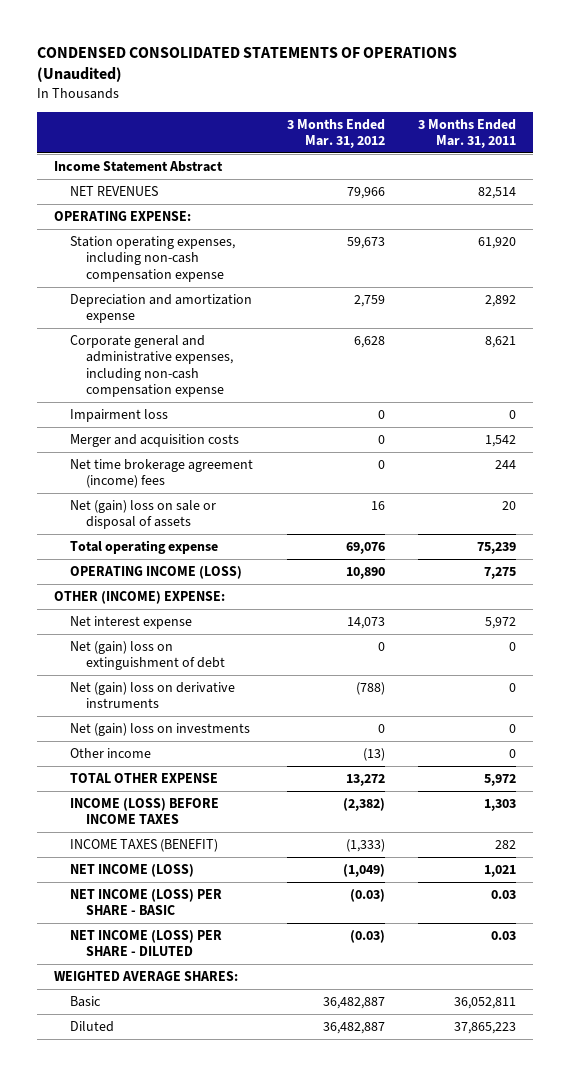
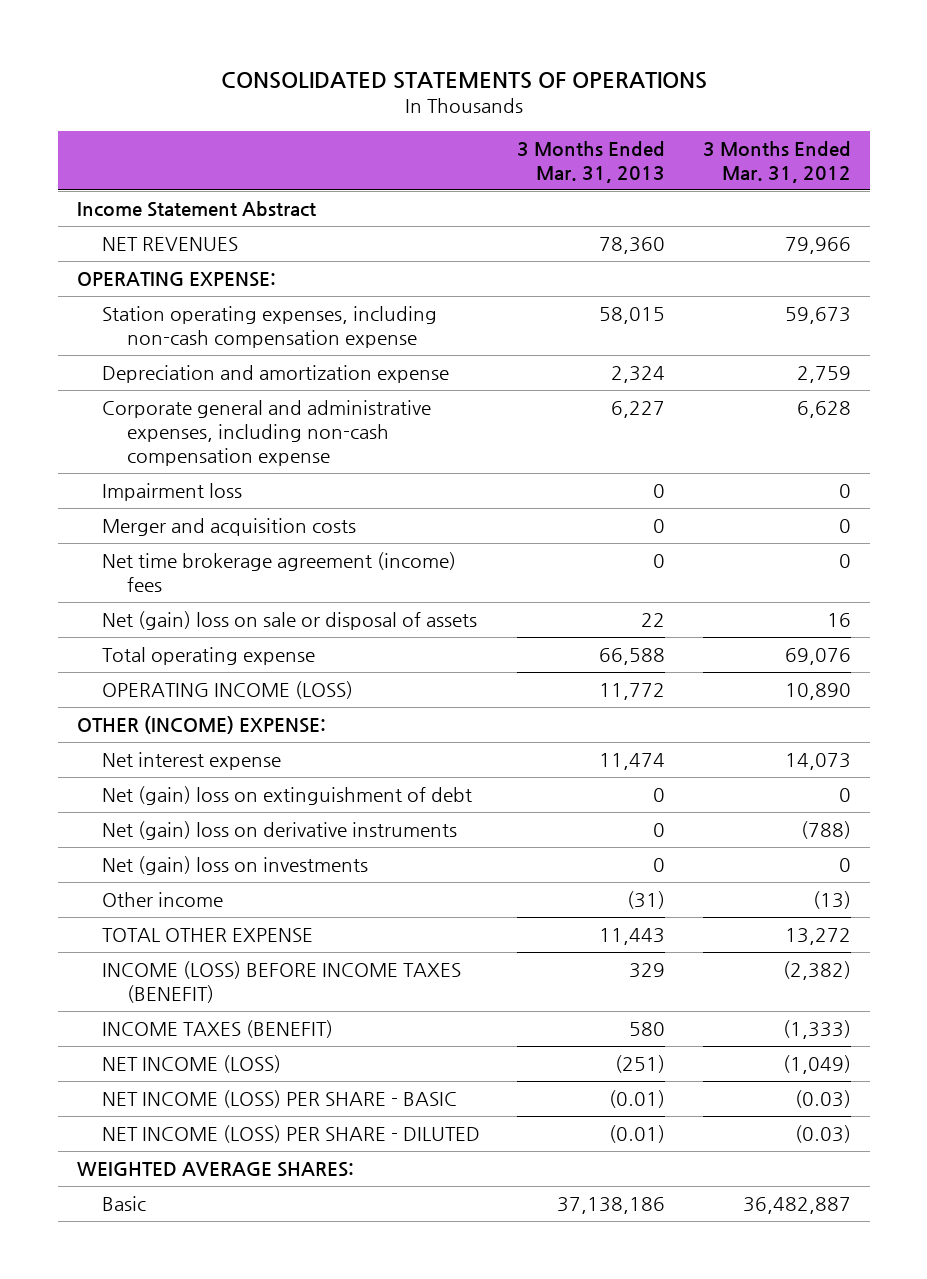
[36,47,457,83] CONDENSED CONSOLIDATED STATEMENTS OF OPERATIONS (Unaudited) -> [220,71,707,89] CONSOLIDATED STATEMENTS OF OPERATIONS
[418,118,517,149] 3 Months Ended Mar. 31, 2011 -> none
none -> [517,140,666,183] 3 Months Ended Mar. 31, 2013
[69,797,219,825] INCOME (LOSS) BEFORE INCOME TAXES -> [101,961,461,1004] INCOME (LOSS) BEFORE INCOME TAXES (BENEFIT)
[69,1020,114,1032] Diluted -> none

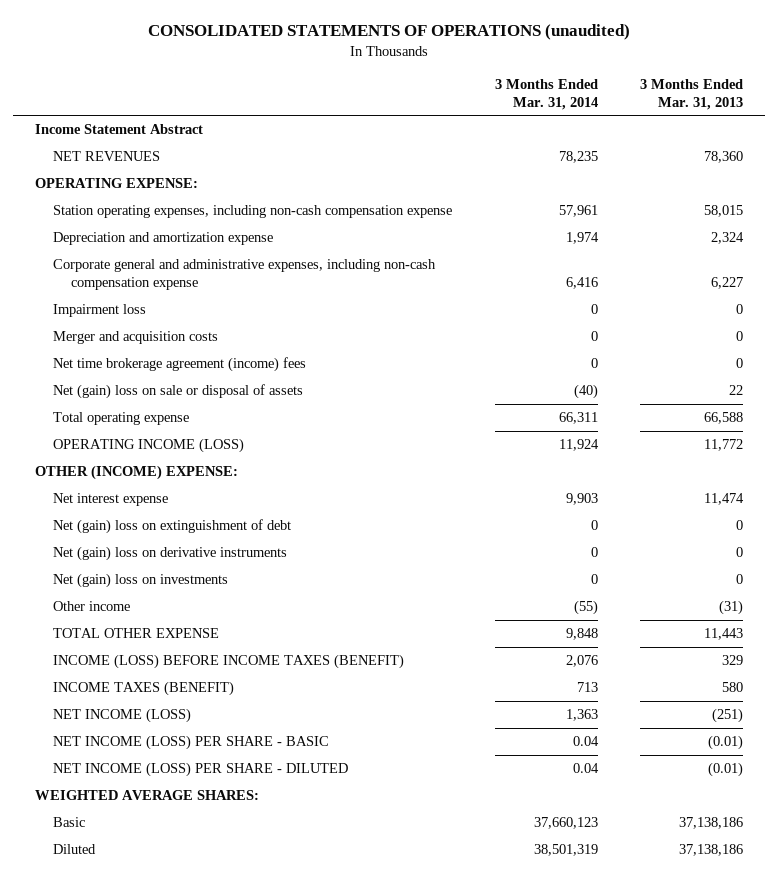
[220,71,707,89] CONSOLIDATED STATEMENTS OF OPERATIONS -> [148,24,631,41] CONSOLIDATED STATEMENTS OF OPERATIONS (unaudited)
[702,140,851,183] 3 Months Ended Mar. 31, 2012 -> none
none -> [494,78,598,110] 3 Months Ended Mar. 31, 2014
none -> [52,844,96,855] Diluted

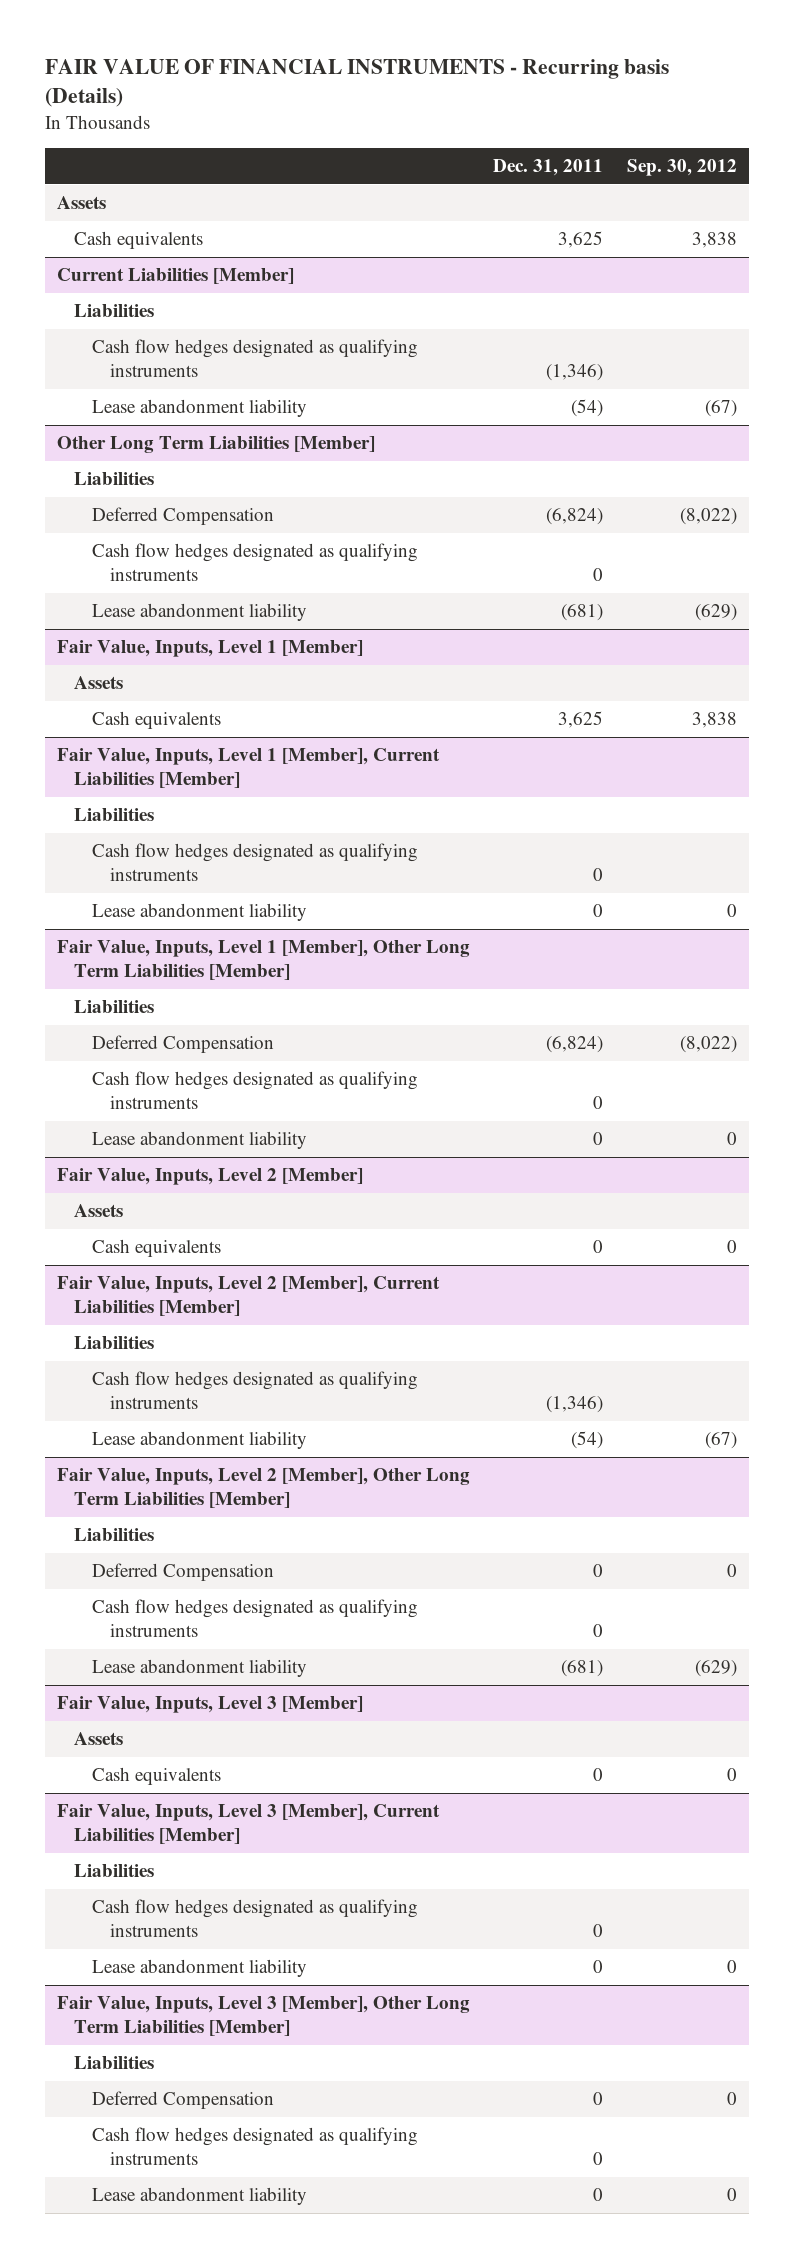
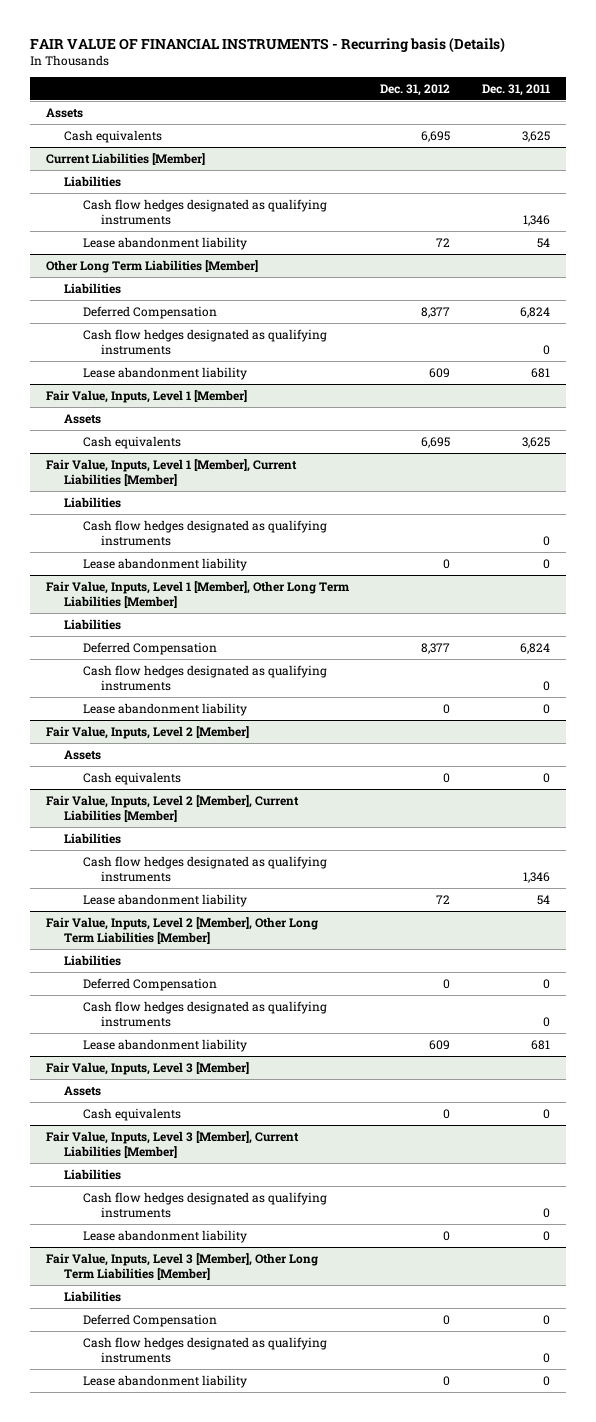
[626,158,737,176] Sep. 30, 2012 -> none
none -> [380,83,451,96] Dec. 31, 2012
[546,363,604,381] (1,346) -> [522,214,550,226] 1,346
[571,399,604,418] (54) -> [536,237,550,248] 54
[546,508,604,526] (6,824) -> [519,306,550,318] 6,824
[561,604,604,622] (681) -> [530,367,550,378] 681
[546,1036,604,1054] (6,824) -> [519,642,550,654] 6,824
[546,1395,604,1413] (1,346) -> [522,871,550,883] 1,346
[571,1431,604,1450] (54) -> [536,894,550,905] 54
[561,1660,604,1678] (681) -> [530,1039,550,1050] 681

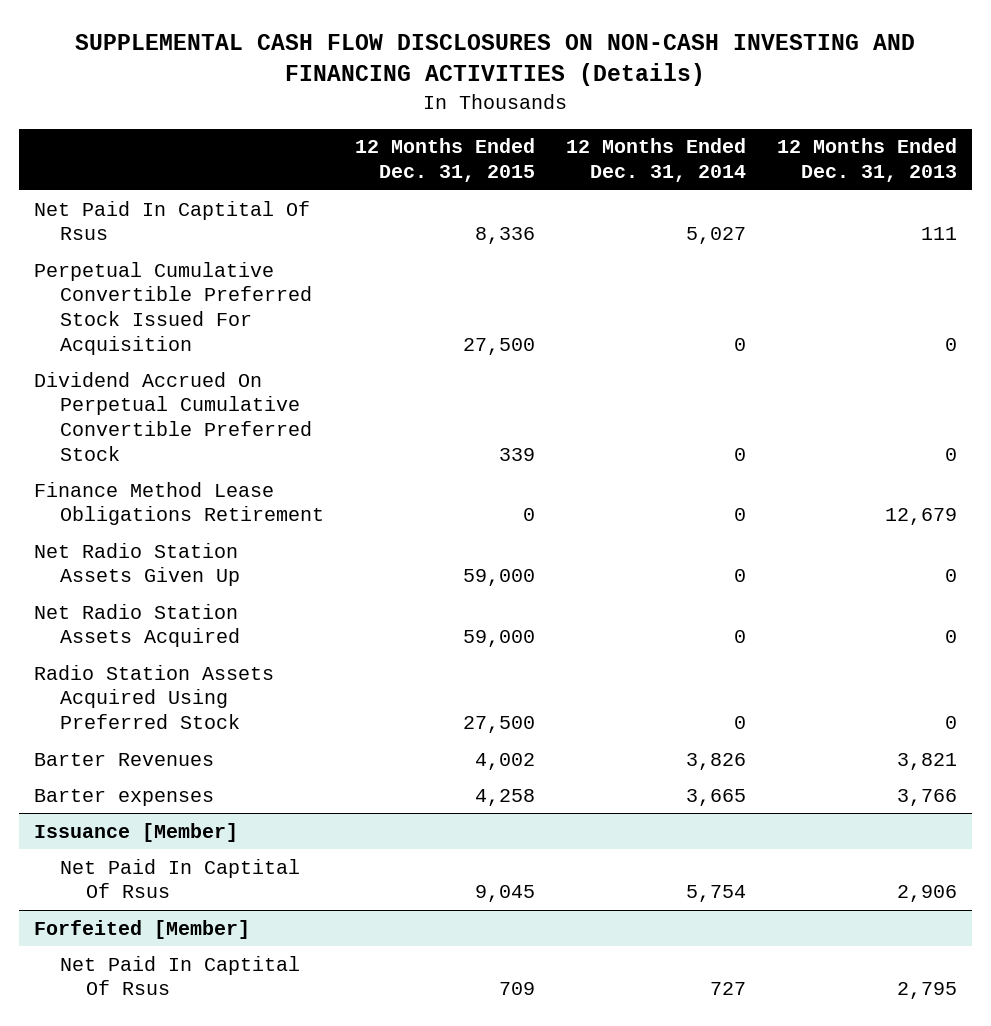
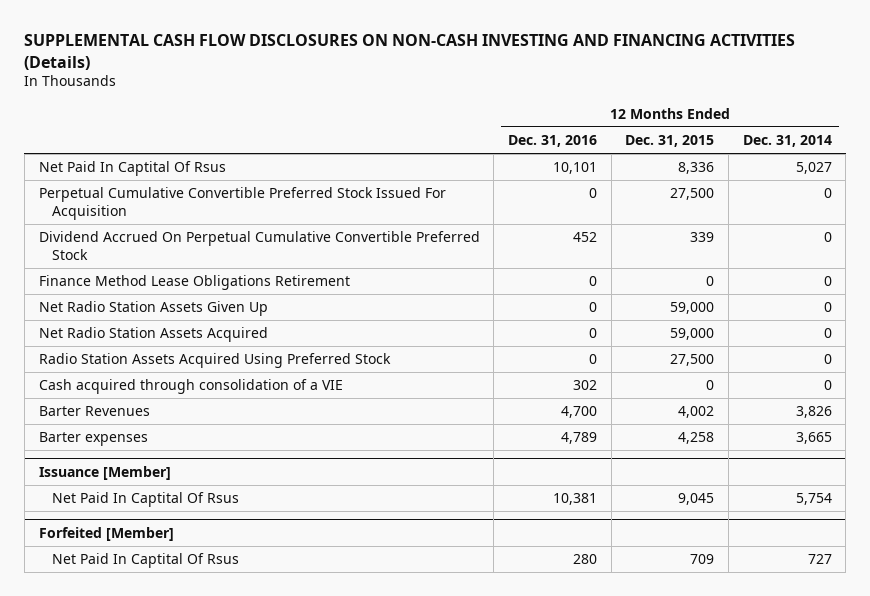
[776,138,957,183] 12 Months Ended Dec. 31, 2013 -> none
none -> [507,135,597,148] Dec. 31, 2016
none -> [38,379,343,395] Cash acquired through consolidation of a VIE

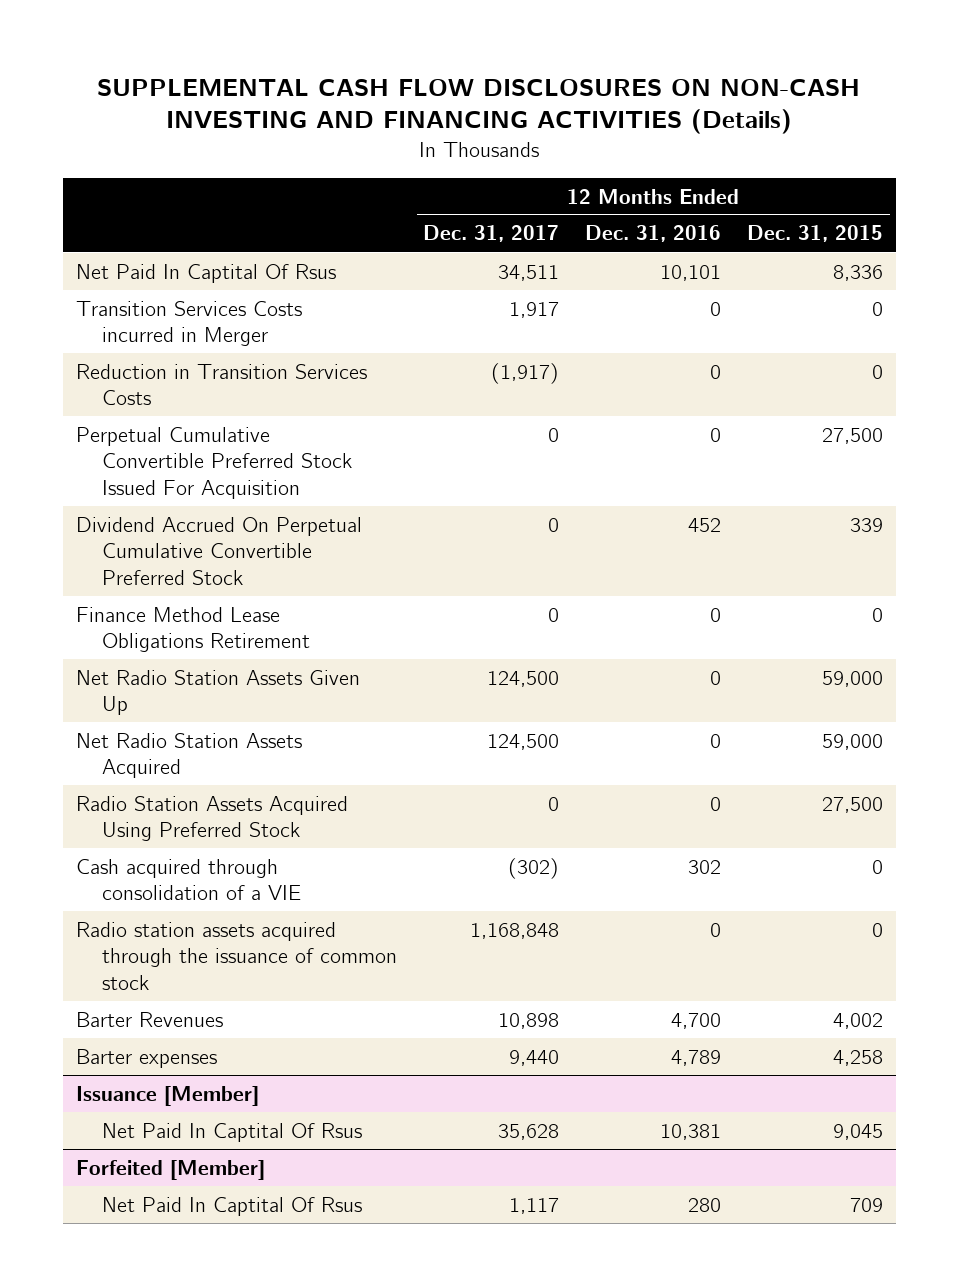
[742,135,832,148] Dec. 31, 2014 -> none
none -> [423,225,560,243] Dec. 31, 2017
none -> [75,300,302,347] Transition Services Costs incurred in Merger
none -> [75,363,367,406] Reduction in Transition Services Costs
none -> [75,921,398,990] Radio station assets acquired through the issuance of common stock

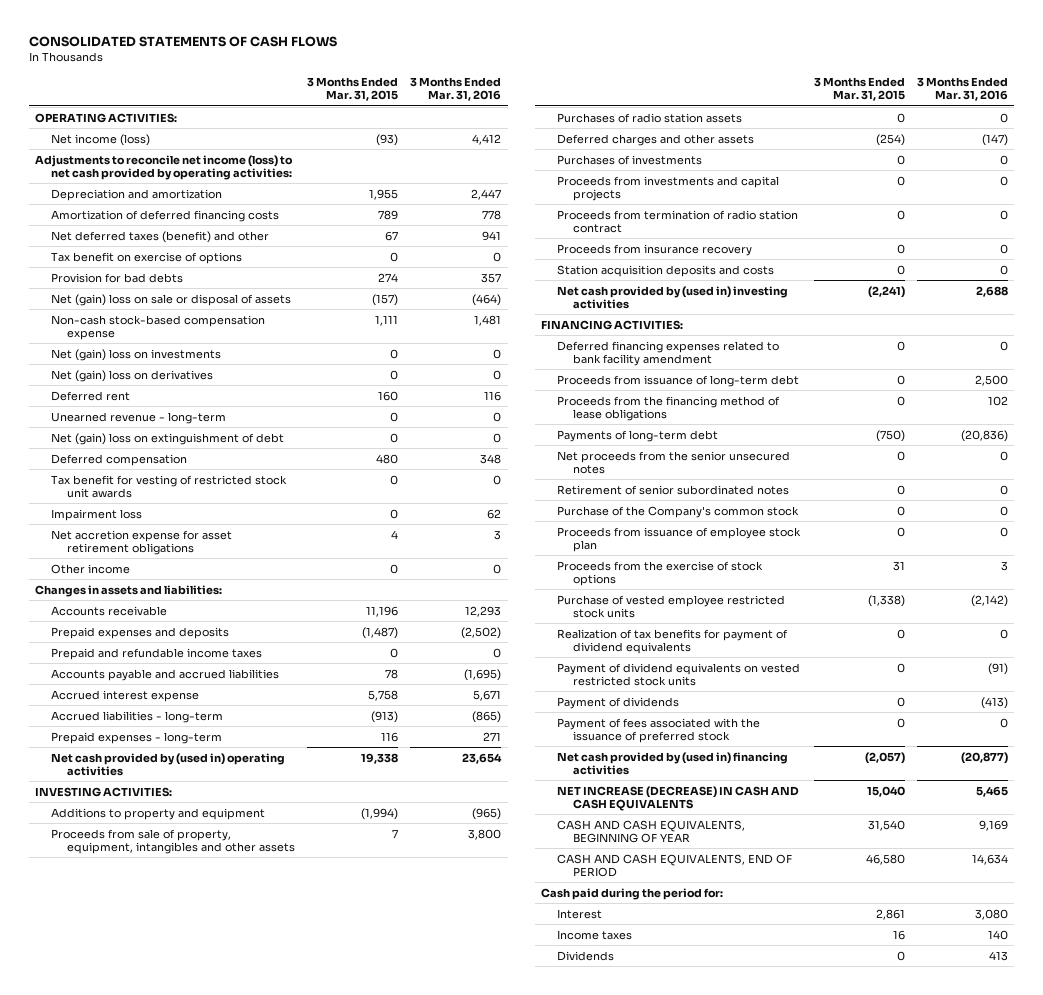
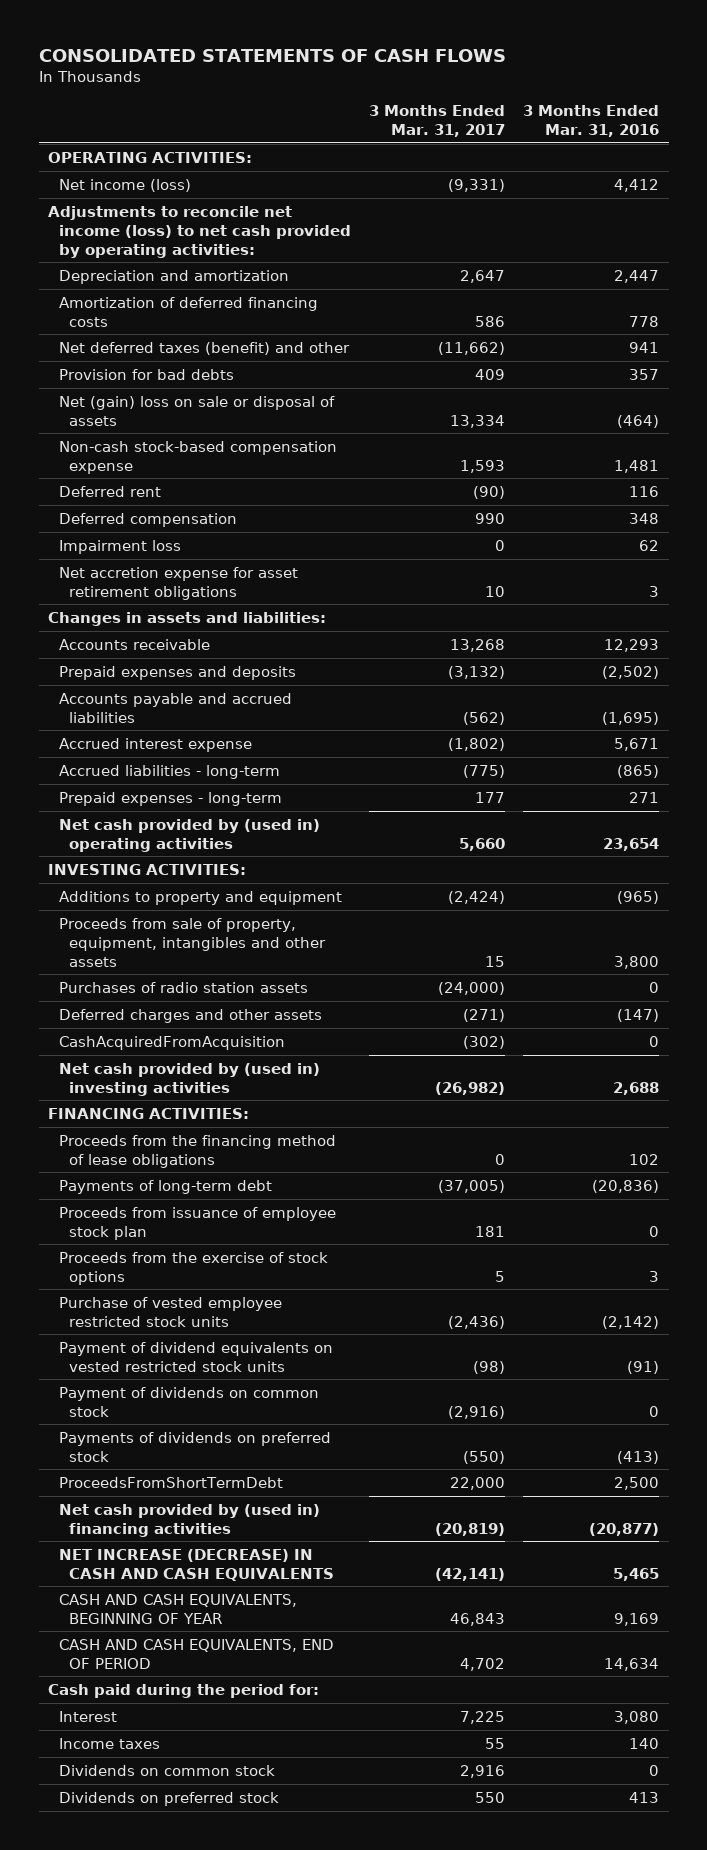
[307,77,399,102] 3 Months Ended Mar. 31, 2015 -> none
none -> [369,105,506,138] 3 Months Ended Mar. 31, 2017
[50,251,242,264] Tax benefit on exercise of options -> none
[50,348,221,361] Net (gain) loss on investments -> none
[50,369,213,382] Net (gain) loss on derivatives -> none
[50,411,226,424] Unearned revenue - long-term -> none
[50,432,284,445] Net (gain) loss on extinguishment of debt -> none
[50,474,287,498] Tax benefit for vesting of restricted stock unit awards -> none
[50,563,130,574] Other income -> none
[50,647,262,660] Prepaid and refundable income taxes -> none
[557,154,703,165] Purchases of investments -> none
[557,175,780,201] Proceeds from investments and capital projects -> none
[557,209,799,233] Proceeds from termination of radio station contract -> none
[557,243,753,256] Proceeds from insurance recovery -> none
[557,264,775,277] Station acquisition deposits and costs -> none
none -> [58,1035,285,1050] CashAcquiredFromAcquisition
[557,340,780,366] Deferred financing expenses related to bank facility amendment -> none
[557,374,800,387] Proceeds from issuance of long-term debt -> none
[557,450,791,474] Net proceeds from the senior unsecured notes -> none
[557,484,790,495] Retirement of senior subordinated notes -> none
[557,505,800,518] Purchase of the Company's common stock -> none
[557,628,789,654] Realization of tax benefits for payment of dividend equivalents -> none
[557,717,761,743] Payment of fees associated with the issuance of preferred stock -> none
[557,696,680,709] Payment of dividends -> [58,1386,319,1417] Payment of dividends on common stock
[980,696,1008,709] (413) -> [649,1405,660,1417] 0
none -> [58,1431,331,1462] Payments of dividends on preferred stock
none -> [58,1476,283,1488] ProceedsFromShortTermDebt
[557,950,615,961] Dividends -> [58,1764,275,1776] Dividends on common stock
[988,950,1008,961] 413 -> [649,1764,660,1776] 0
none -> [58,1791,279,1806] Dividends on preferred stock

